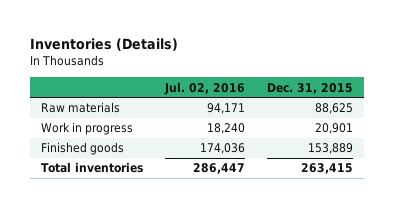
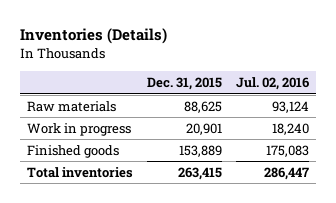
[207,103,246,115] 94,171 -> [272,100,310,113] 93,124
[200,143,246,155] 174,036 -> [266,144,310,157] 175,083

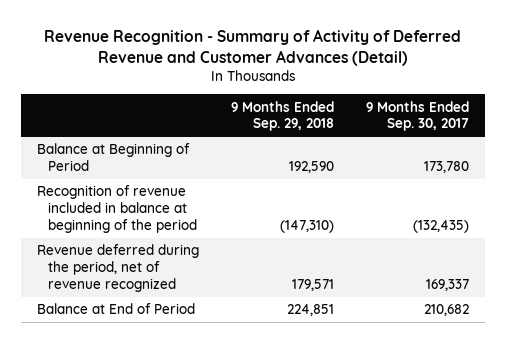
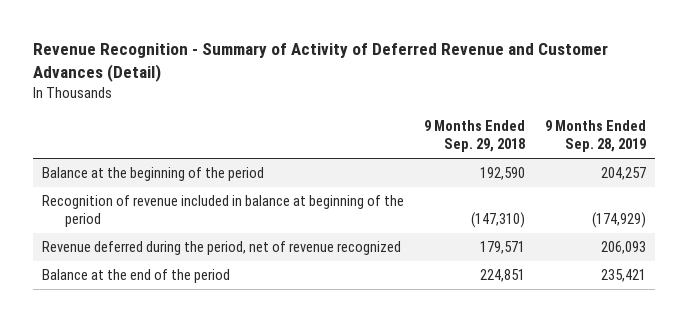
[365,100,469,132] 9 Months Ended Sep. 30, 2017 -> none
none -> [544,120,646,153] 9 Months Ended Sep. 28, 2019
[36,143,190,172] Balance at Beginning of Period -> [42,166,265,181] Balance at the beginning of the period
[36,303,195,315] Balance at End of Period -> [42,268,231,283] Balance at the end of the period

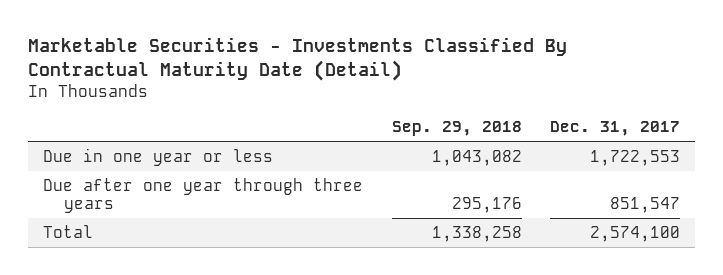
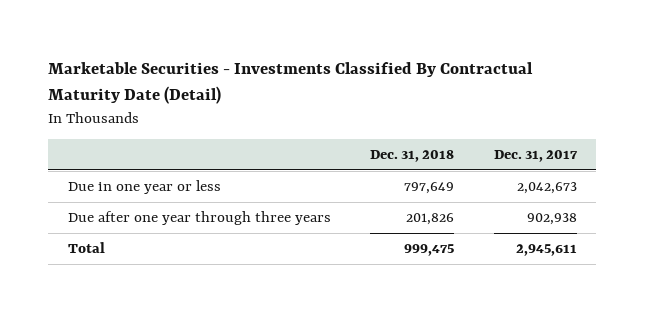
[391,121,522,137] Sep. 29, 2018 -> none
none -> [370,150,455,163] Dec. 31, 2018
[590,149,681,166] 1,722,553 -> [516,182,577,195] 2,042,673
[610,196,681,213] 851,547 -> [526,213,577,226] 902,938
[590,225,681,242] 2,574,100 -> [515,244,577,257] 2,945,611

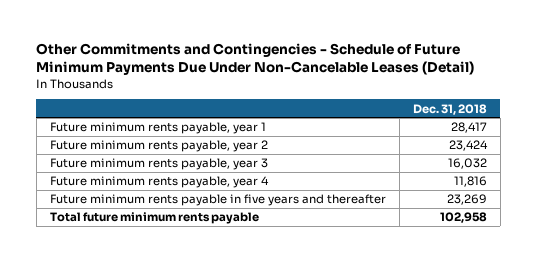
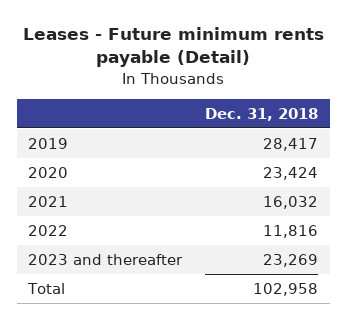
[36,43,475,76] Other Commitments and Contingencies - Schedule of Future Minimum Payments Due Under Non-Cancelable Leases (Detail) -> [23,27,325,68] Leases - Future minimum rents payable (Detail)
[49,122,266,135] Future minimum rents payable, year 1 -> [28,137,69,149] 2019
[49,140,268,153] Future minimum rents payable, year 2 -> [28,166,69,178] 2020
[49,158,268,171] Future minimum rents payable, year 3 -> [28,195,69,207] 2021
[49,176,269,189] Future minimum rents payable, year 4 -> [28,224,69,236] 2022
[49,194,386,207] Future minimum rents payable in five years and thereafter -> [28,253,184,265] 2023 and thereafter
[49,212,259,225] Total future minimum rents payable -> [27,282,66,294] Total

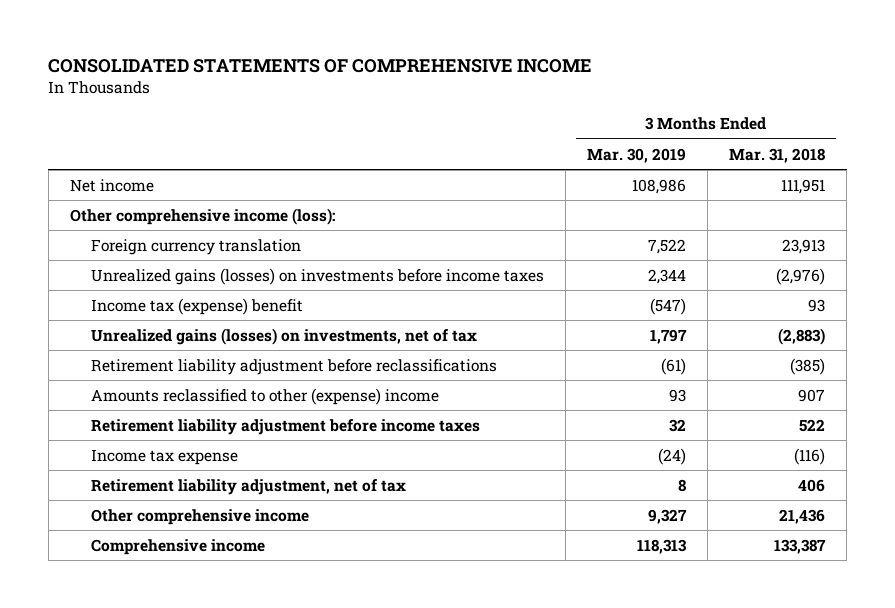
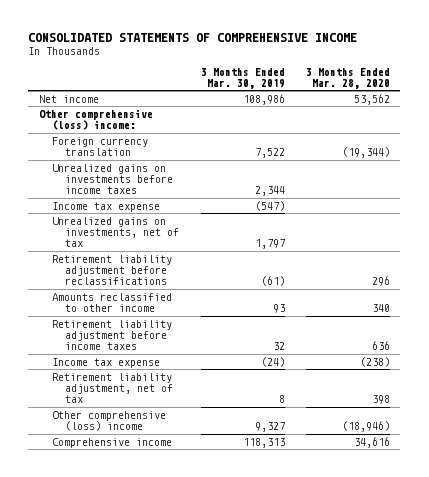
[729,147,826,163] Mar. 31, 2018 -> none
none -> [305,67,390,89] 3 Months Ended Mar. 28, 2020
[69,207,335,225] Other comprehensive income (loss): -> [38,108,153,131] Other comprehensive (loss) income:
[90,267,544,285] Unrealized gains (losses) on investments before income taxes -> [52,163,174,195] Unrealized gains on investments before income taxes
[90,297,303,315] Income tax (expense) benefit -> [52,201,161,212] Income tax expense
[90,327,477,345] Unrealized gains (losses) on investments, net of tax -> [52,216,180,248] Unrealized gains on investments, net of tax
[90,387,439,405] Amounts reclassified to other (expense) income -> [52,292,173,313] Amounts reclassified to other income
[90,508,309,525] Other comprehensive income -> [52,410,167,432] Other comprehensive (loss) income

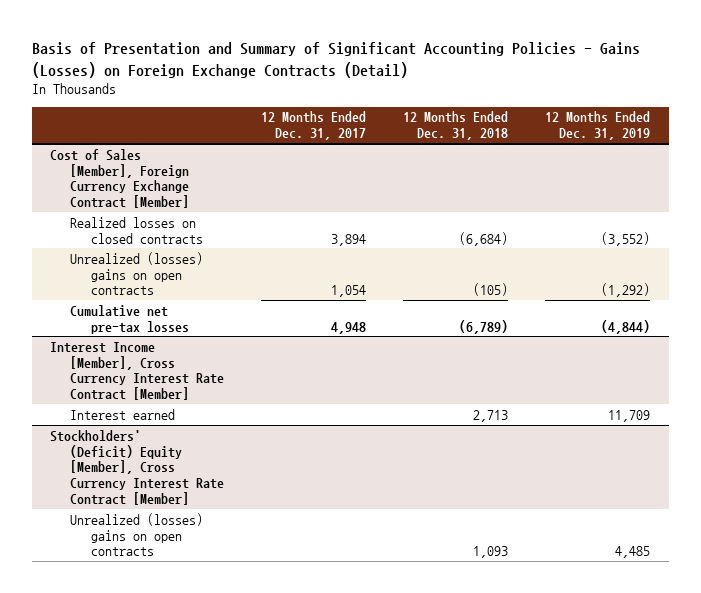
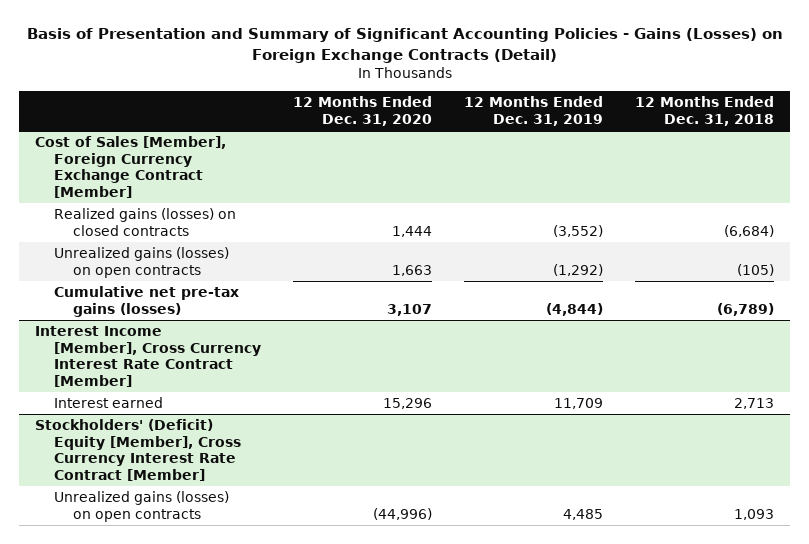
[261,111,367,141] 12 Months Ended Dec. 31, 2017 -> none
none -> [293,96,433,126] 12 Months Ended Dec. 31, 2020
[70,216,203,244] Realized losses on closed contracts -> [54,208,237,236] Realized gains (losses) on closed contracts
[70,251,204,296] Unrealized (losses) gains on open contracts -> [54,247,230,278] Unrealized gains (losses) on open contracts
[70,304,189,334] Cumulative net pre-tax losses -> [54,286,240,317] Cumulative net pre-tax gains (losses)
[70,512,204,557] Unrealized (losses) gains on open contracts -> [54,491,230,522] Unrealized gains (losses) on open contracts

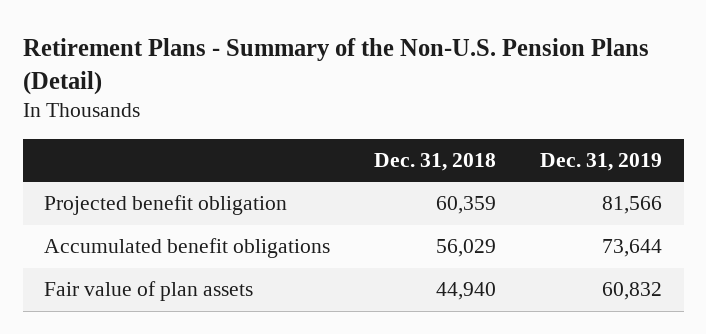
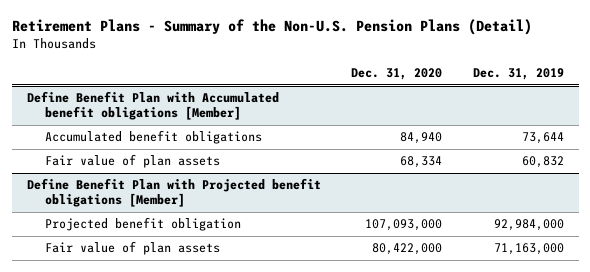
[374,152,497,171] Dec. 31, 2018 -> none
none -> [351,67,443,80] Dec. 31, 2020
[44,195,288,216] Projected benefit obligation -> none
none -> [26,91,279,121] Define Benefit Plan with Accumulated benefit obligations [Member]
none -> [26,178,321,208] Define Benefit Plan with Projected benefit obligations [Member]
none -> [45,217,242,232] Projected benefit obligation
none -> [45,241,221,256] Fair value of plan assets

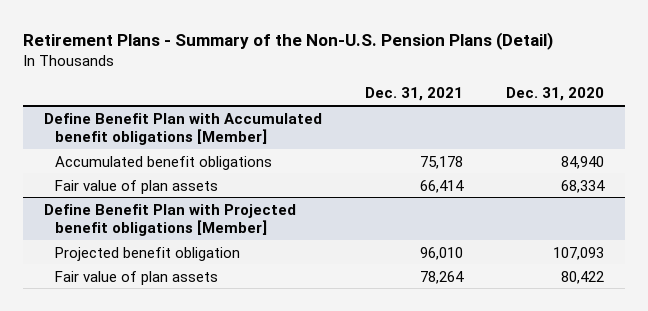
[472,67,564,80] Dec. 31, 2019 -> none
none -> [364,87,463,102] Dec. 31, 2021
[365,219,443,232] 107,093,000 -> [552,246,604,260] 107,093
[372,243,443,256] 80,422,000 -> [560,270,604,284] 80,422

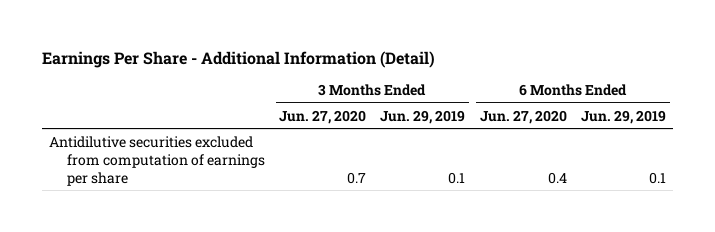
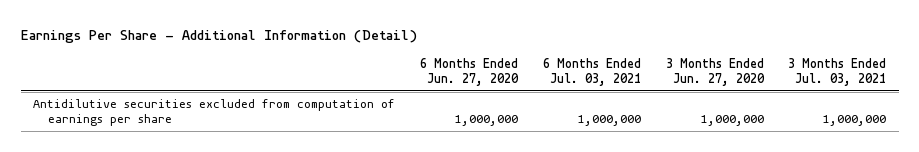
[380,109,466,124] Jun. 29, 2019 -> none
[581,109,667,124] Jun. 29, 2019 -> none
none -> [542,58,641,87] 6 Months Ended Jul. 03, 2021
none -> [788,58,887,87] 3 Months Ended Jul. 03, 2021
[347,171,367,184] 0.7 -> [700,114,764,126] 1,000,000
[547,171,567,184] 0.4 -> [454,114,518,126] 1,000,000

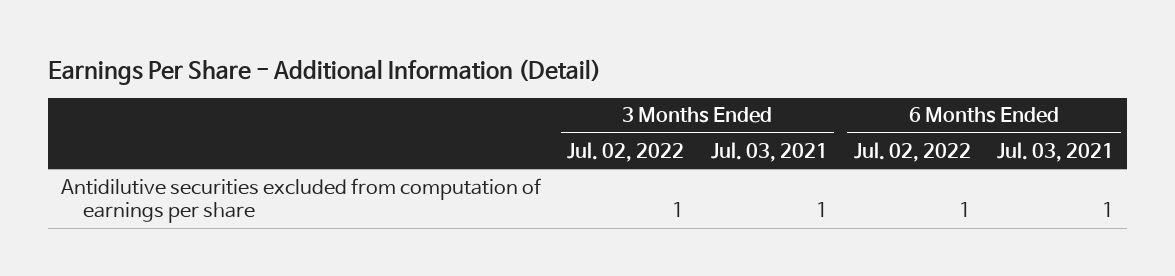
[419,58,519,87] 6 Months Ended Jun. 27, 2020 -> none
[665,58,765,87] 3 Months Ended Jun. 27, 2020 -> none
none -> [567,141,685,162] Jul. 02, 2022
none -> [853,141,971,162] Jul. 02, 2022
[577,114,641,126] 1,000,000 -> [1102,201,1115,217] 1
[823,114,887,126] 1,000,000 -> [815,201,828,217] 1

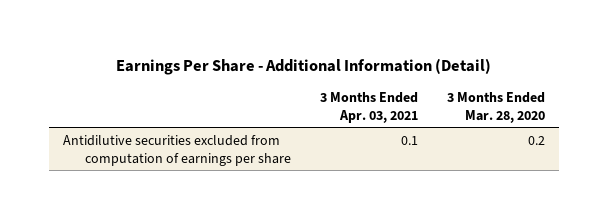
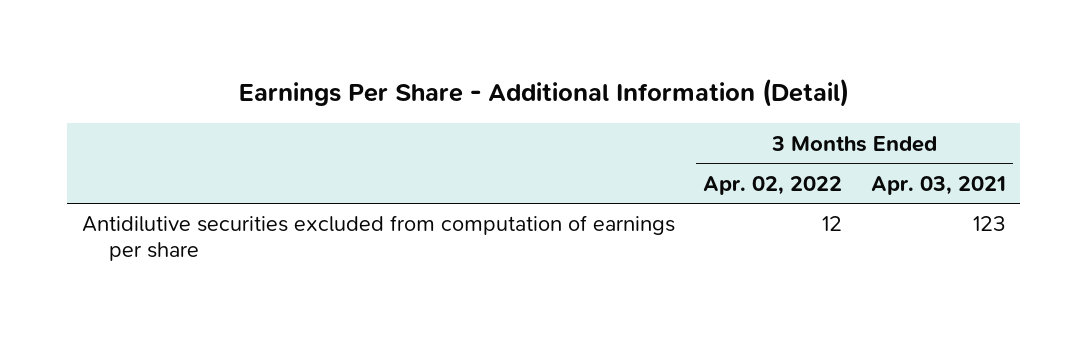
[446,92,545,123] 3 Months Ended Mar. 28, 2020 -> none
none -> [703,175,843,195] Apr. 02, 2022
[400,136,418,146] 0.1 -> [972,216,1006,232] 123

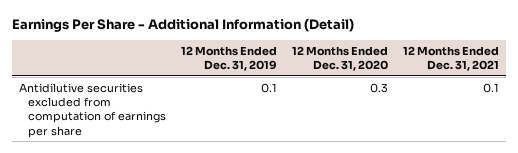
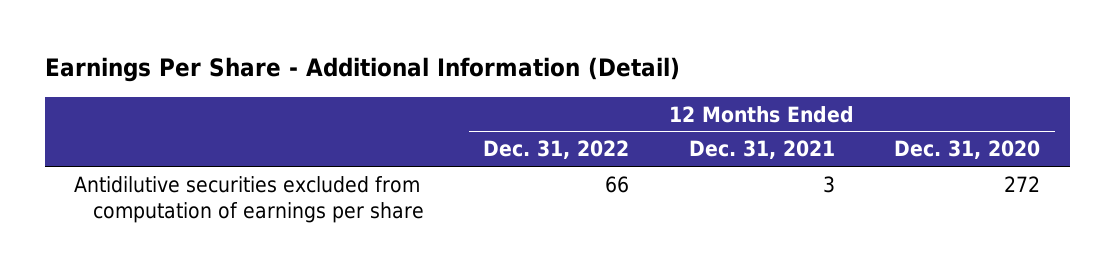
[180,45,277,72] 12 Months Ended Dec. 31, 2019 -> none
none -> [483,140,630,160] Dec. 31, 2022
[369,82,388,93] 0.3 -> [1004,175,1041,192] 272
[482,82,499,93] 0.1 -> [822,175,835,193] 3

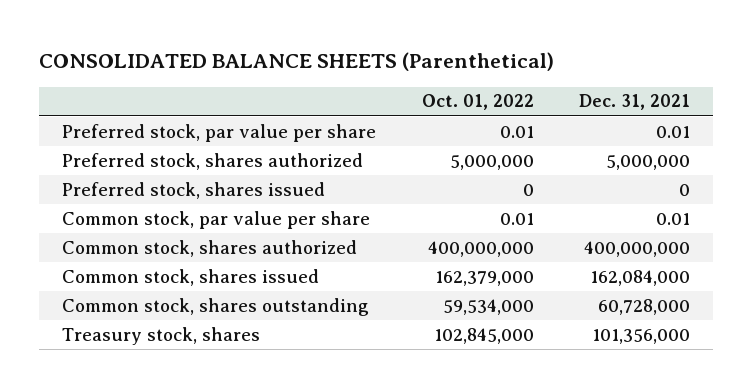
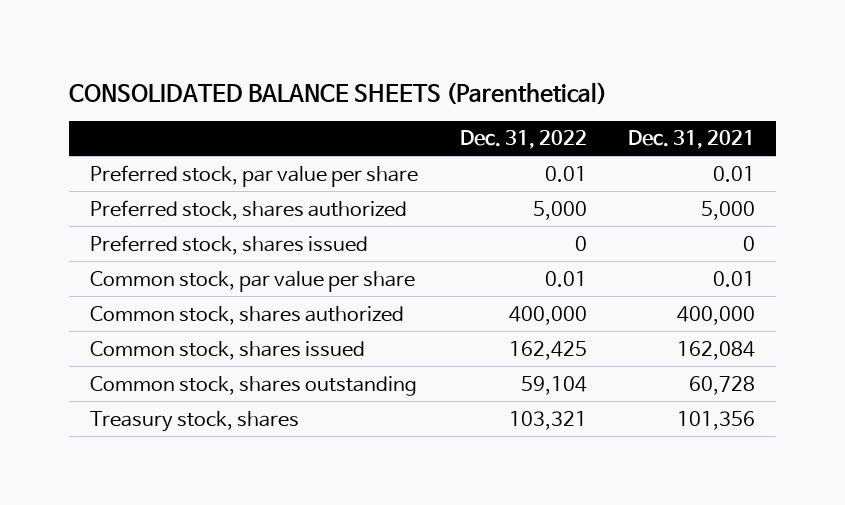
[421,94,534,111] Oct. 01, 2022 -> none
none -> [459,130,587,150] Dec. 31, 2022
[606,154,691,170] 5,000,000 -> [701,200,756,220] 5,000
[584,240,691,257] 400,000,000 -> [677,305,756,325] 400,000
[590,269,691,286] 162,084,000 -> [677,340,756,360] 162,084
[598,298,691,315] 60,728,000 -> [689,375,756,395] 60,728
[592,328,691,344] 101,356,000 -> [677,410,756,430] 101,356

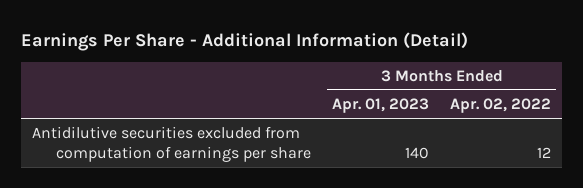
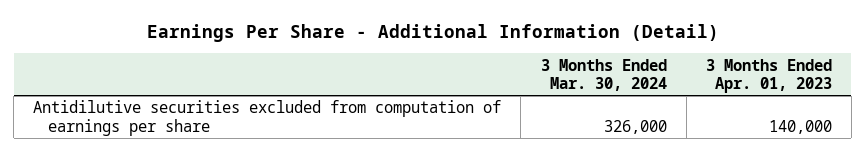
[450,98,552,114] Apr. 02, 2022 -> none
none -> [540,58,667,91] 3 Months Ended Mar. 30, 2024
[404,146,429,159] 140 -> [768,119,832,134] 140,000

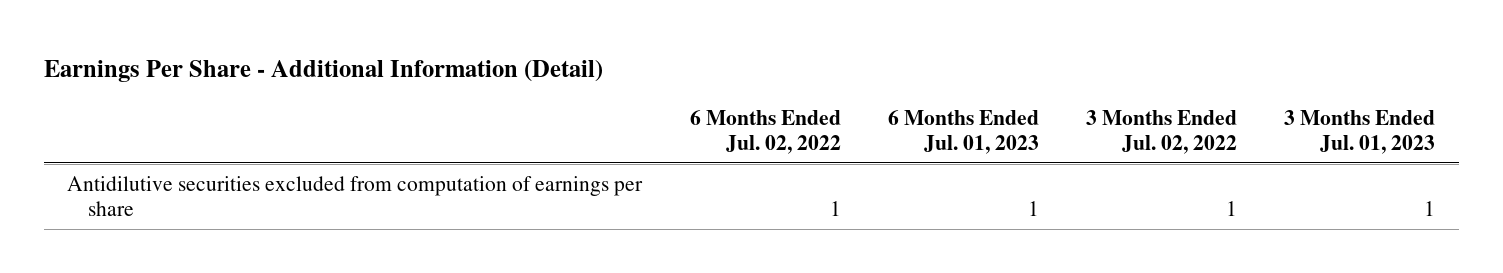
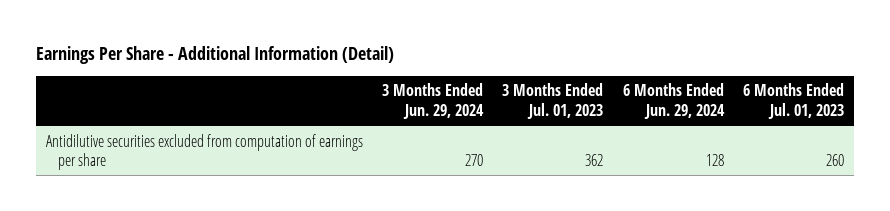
[689,109,841,155] 6 Months Ended Jul. 02, 2022 -> none
[1086,109,1238,155] 3 Months Ended Jul. 02, 2022 -> none
none -> [381,83,484,119] 3 Months Ended Jun. 29, 2024
none -> [622,83,725,119] 6 Months Ended Jun. 29, 2024
[1027,200,1039,216] 1 -> [826,154,845,167] 260
[1424,200,1436,216] 1 -> [585,154,604,167] 362

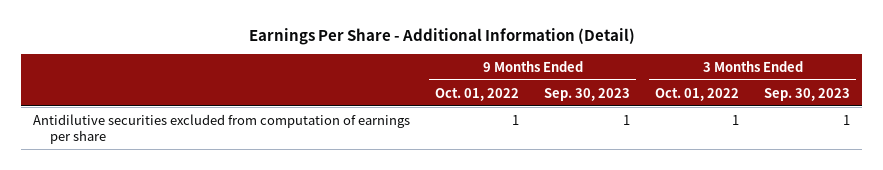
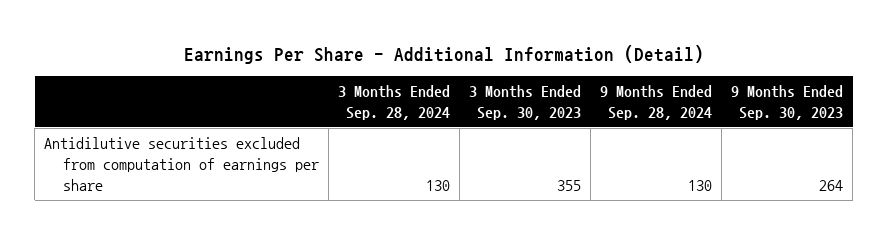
[435,87,520,101] Oct. 01, 2022 -> none
[655,87,740,101] Oct. 01, 2022 -> none
none -> [337,84,450,120] 3 Months Ended Sep. 28, 2024
none -> [600,84,713,120] 9 Months Ended Sep. 28, 2024
[623,114,631,125] 1 -> [819,180,844,192] 264
[843,114,851,125] 1 -> [557,180,582,192] 355

